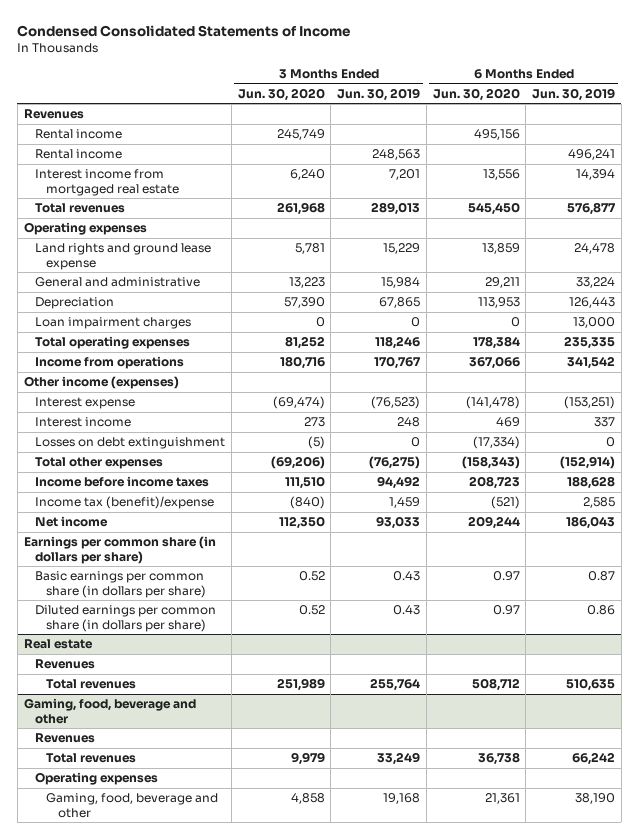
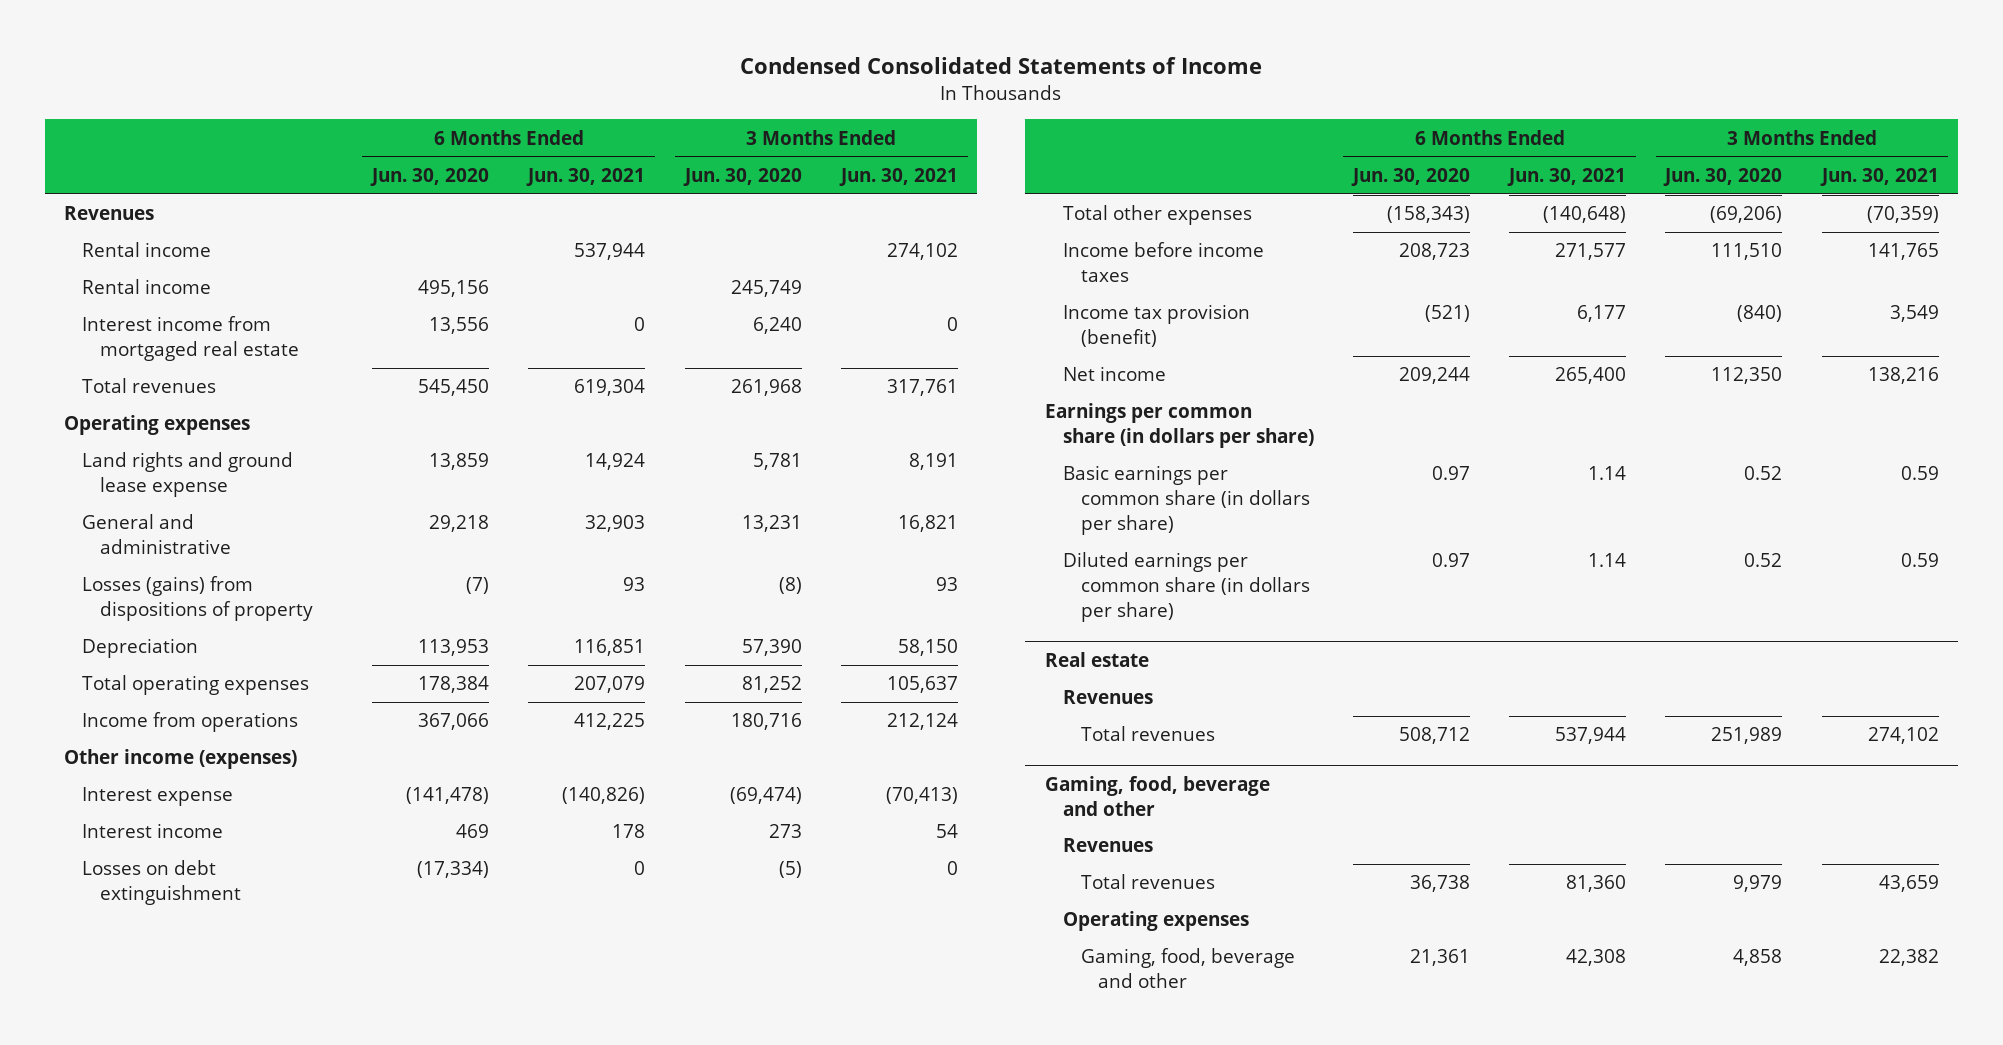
[337,87,421,101] Jun. 30, 2019 -> none
[532,87,616,101] Jun. 30, 2019 -> none
none -> [526,167,646,186] Jun. 30, 2021
none -> [838,167,958,186] Jun. 30, 2021
[35,129,123,140] Rental income -> [82,279,212,295] Rental income
[288,277,325,289] 13,223 -> [741,515,802,533] 13,231
[484,277,520,289] 29,211 -> [429,515,490,533] 29,218
none -> [82,576,313,622] Losses (gains) from dispositions of property
[35,317,192,330] Loan impairment charges -> none
[35,496,215,510] Income tax (benefit)/expense -> [1062,304,1250,348] Income tax provision (benefit)

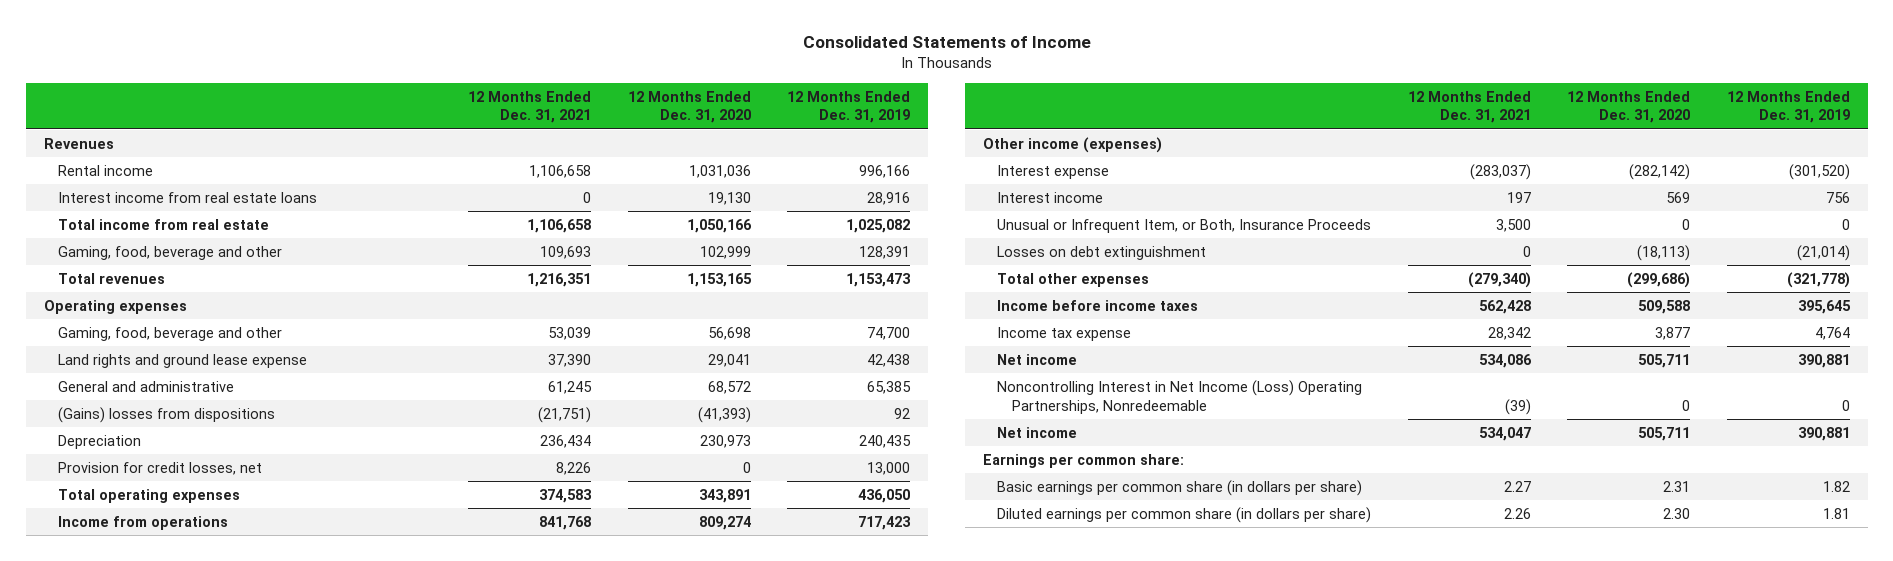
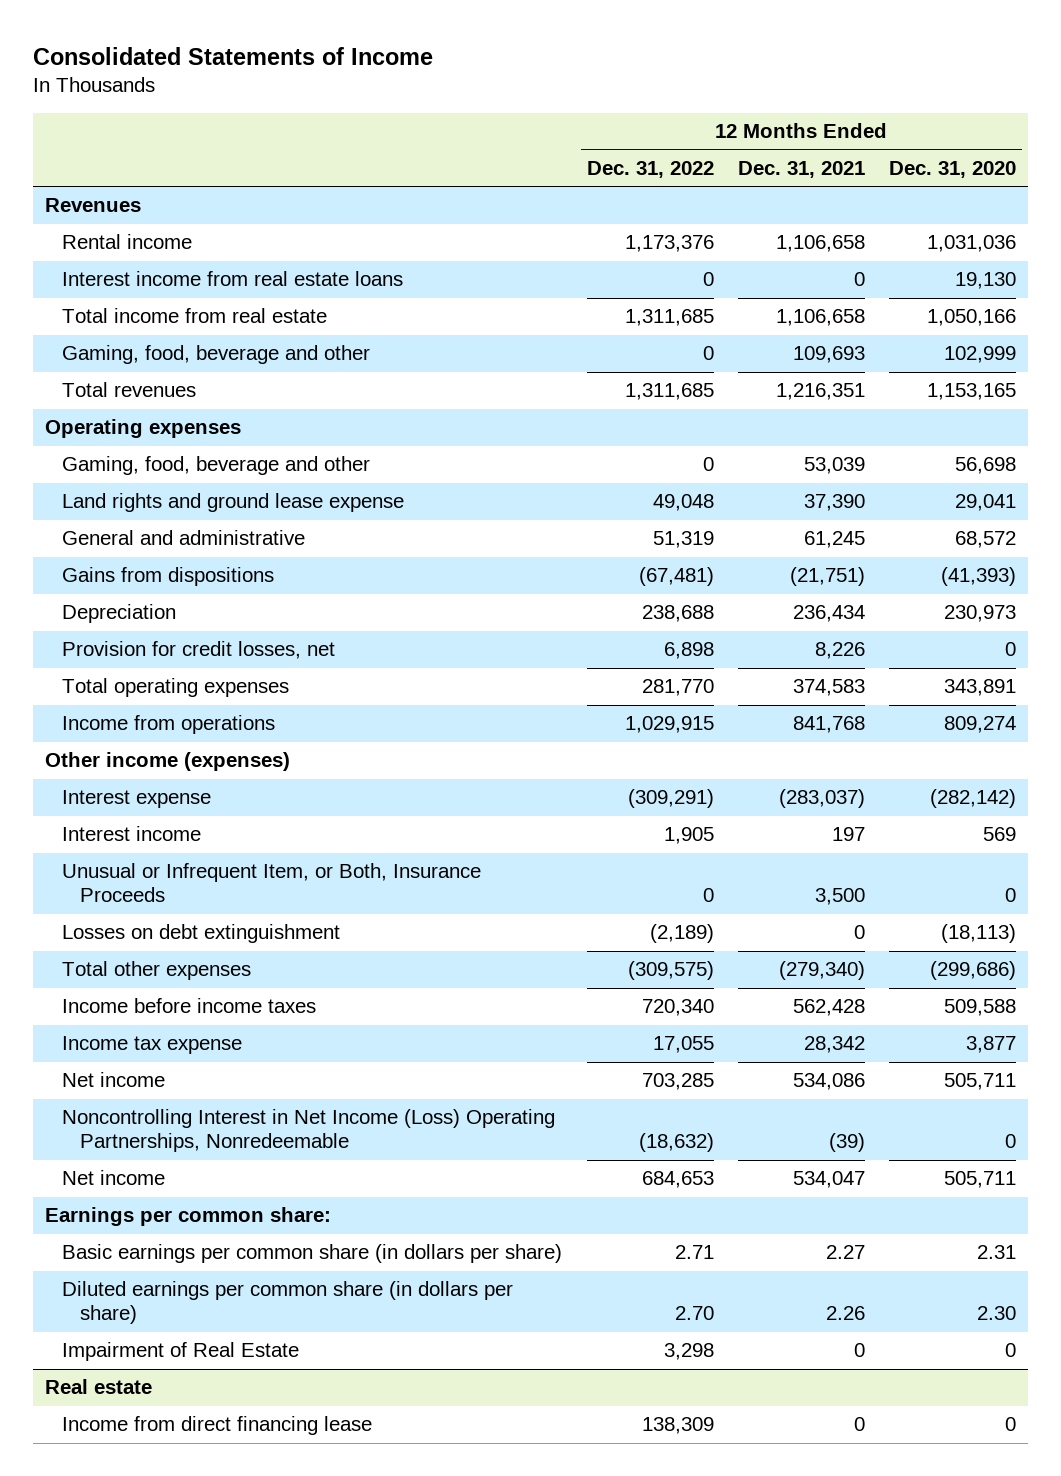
[787,90,911,124] 12 Months Ended Dec. 31, 2019 -> none
none -> [586,160,714,178] Dec. 31, 2022
[58,406,276,423] (Gains) losses from dispositions -> [62,567,275,587] Gains from dispositions
none -> [62,1342,300,1362] Impairment of Real Estate
none -> [44,1379,152,1395] Real estate
none -> [62,1416,373,1436] Income from direct financing lease

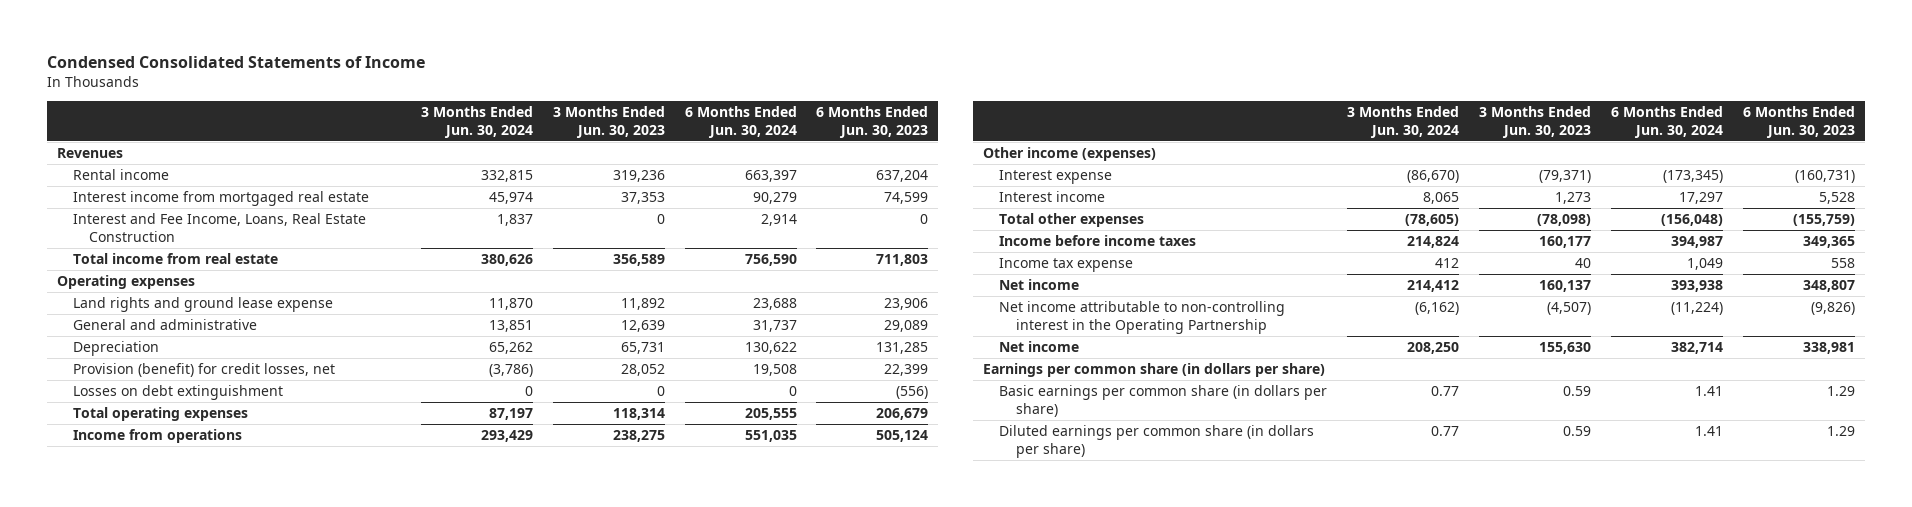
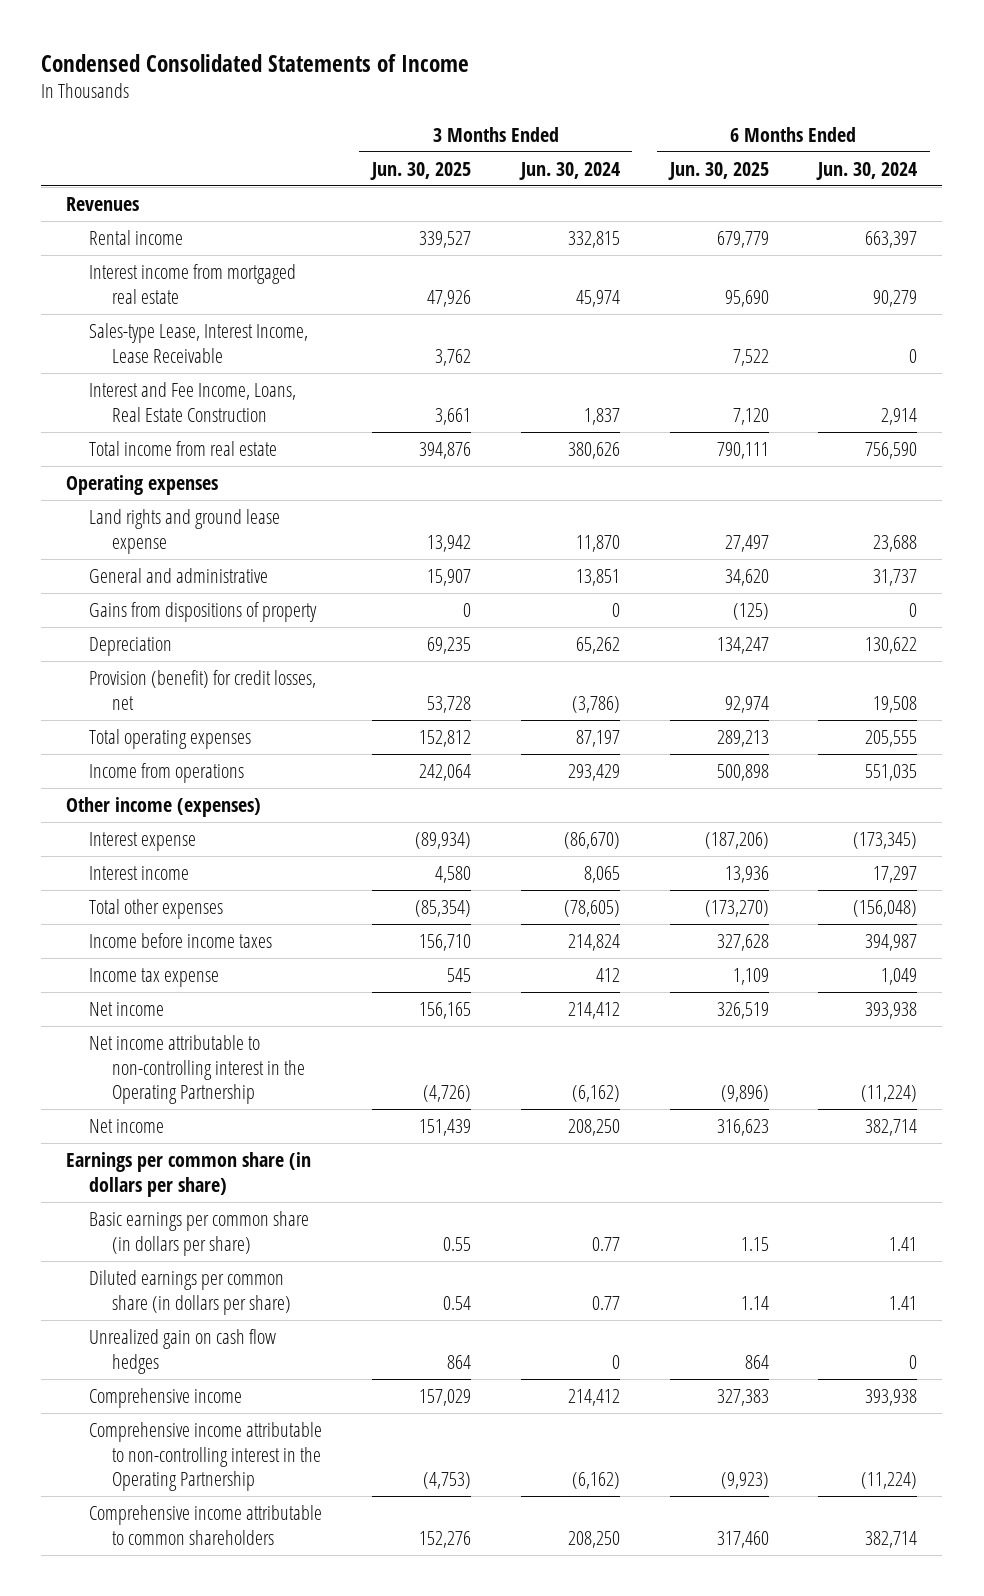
[552,106,665,138] 3 Months Ended Jun. 30, 2023 -> none
[816,106,929,138] 6 Months Ended Jun. 30, 2023 -> none
none -> [369,161,471,180] Jun. 30, 2025
none -> [667,161,769,180] Jun. 30, 2025
none -> [88,322,308,363] Sales-type Lease, Interest Income, Lease Receivable
none -> [88,601,317,622] Gains from dispositions of property
[72,384,283,400] Losses on debt extinguishment -> none
none -> [88,1328,276,1374] Unrealized gain on cash flow hedges
none -> [88,1387,242,1408] Comprehensive income
none -> [88,1421,322,1492] Comprehensive income attributable to non-controlling interest in the Operating Partnership
none -> [88,1504,322,1545] Comprehensive income attributable to common shareholders

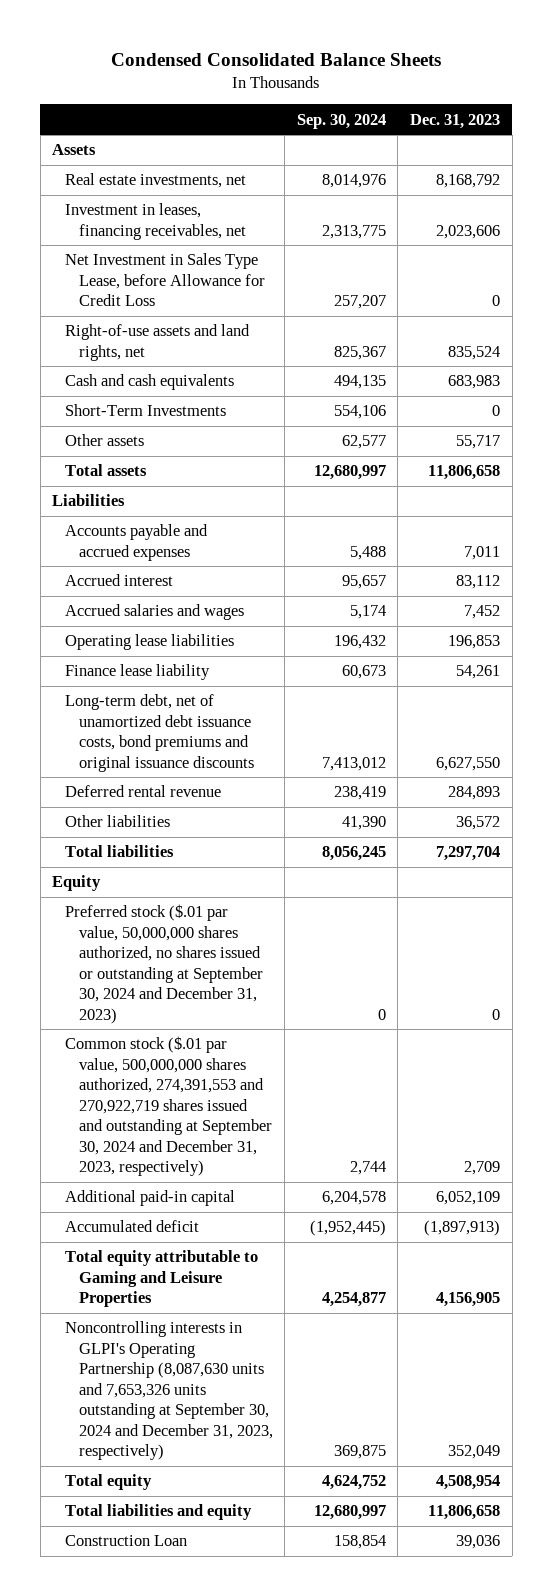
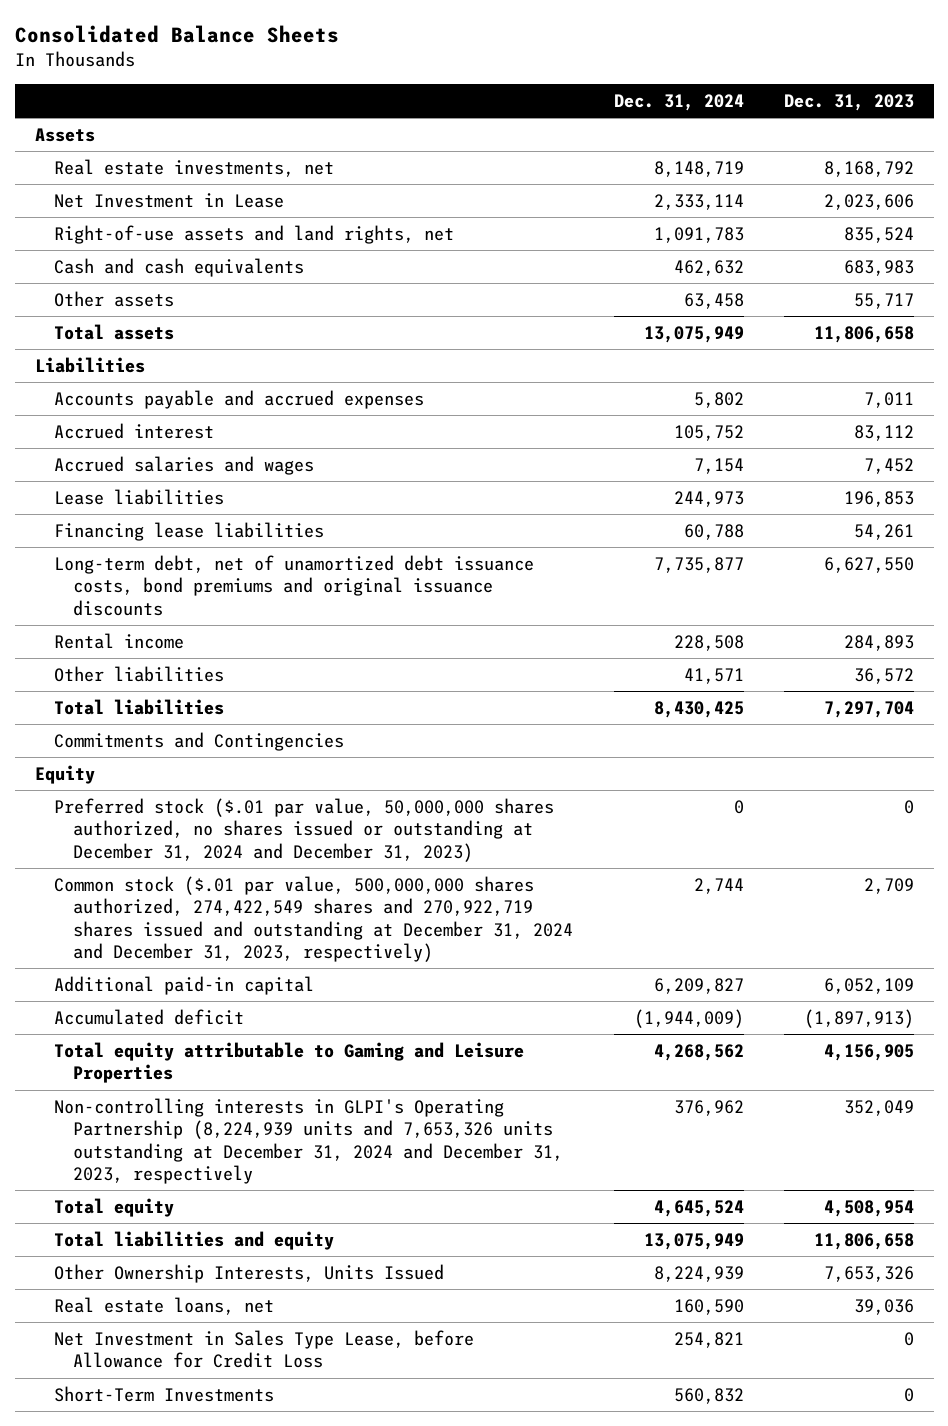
[111,52,442,66] Condensed Consolidated Balance Sheets -> [14,25,339,44] Consolidated Balance Sheets
[296,113,386,129] Sep. 30, 2024 -> none
none -> [613,94,744,112] Dec. 31, 2024
[65,203,246,240] Investment in leases, financing receivables, net -> [53,192,284,208] Net Investment in Lease
[65,634,235,651] Operating lease liabilities -> [53,488,224,505] Lease liabilities
[65,664,211,681] Finance lease liability -> [53,521,324,541] Financing lease liabilities
[65,785,222,798] Deferred rental revenue -> [53,632,184,649] Rental income
none -> [53,731,344,751] Commitments and Contingencies
[65,904,263,1024] Preferred stock ($.01 par value, 50,000,000 shares authorized, no shares issued or outstanding at September 30, 2024 and December 31, 2023) -> [53,797,554,862] Preferred stock ($.01 par value, 50,000,000 shares authorized, no shares issued or outstanding at December 31, 2024 and December 31, 2023)
[65,1036,272,1177] Common stock ($.01 par value, 500,000,000 shares authorized, 274,391,553 and 270,922,719 shares issued and outstanding at September 30, 2024 and December 31, 2023, respectively) -> [53,875,574,963] Common stock ($.01 par value, 500,000,000 shares authorized, 274,422,549 shares and 270,922,719 shares issued and outstanding at December 31, 2024 and December 31, 2023, respectively)
[65,1321,273,1461] Noncontrolling interests in GLPI's Operating Partnership (8,087,630 units and 7,653,326 units outstanding at September 30, 2024 and December 31, 2023, respectively) -> [53,1097,564,1185] Non-controlling interests in GLPI's Operating Partnership (8,224,939 units and 7,653,326 units outstanding at December 31, 2024 and December 31, 2023, respectively
none -> [53,1263,444,1283] Other Ownership Interests, Units Issued
[65,1535,188,1547] Construction Loan -> [53,1296,274,1315] Real estate loans, net
[65,253,265,307] Net Investment in Sales Type Lease, before Allowance for Credit Loss -> [53,1329,474,1369] Net Investment in Sales Type Lease, before Allowance for Credit Loss
[65,404,227,417] Short-Term Investments -> [53,1385,274,1402] Short-Term Investments

